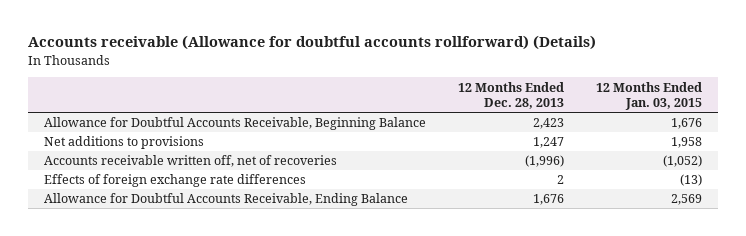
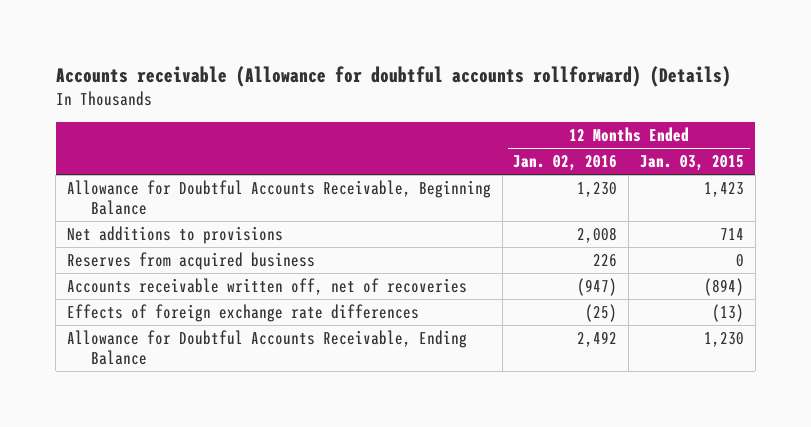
[457,81,564,110] 12 Months Ended Dec. 28, 2013 -> none
none -> [513,155,618,172] Jan. 02, 2016
[670,118,702,130] 1,676 -> [704,181,745,197] 1,423
[670,137,702,149] 1,958 -> [720,227,745,240] 714
none -> [66,251,315,270] Reserves from acquired business
[662,155,702,168] (1,052) -> [704,277,745,296] (894)
[670,194,702,206] 2,569 -> [704,331,745,347] 1,230

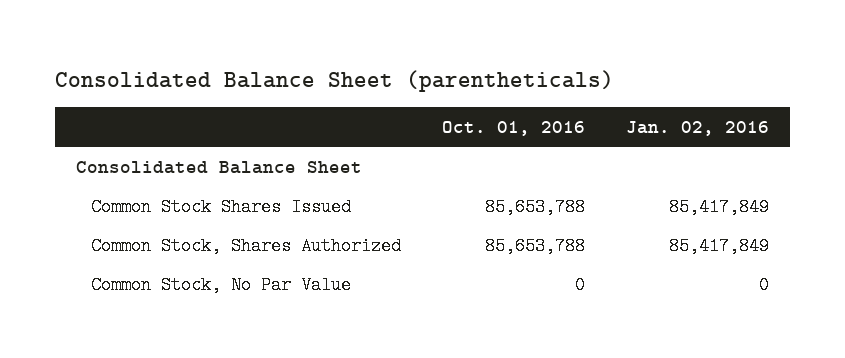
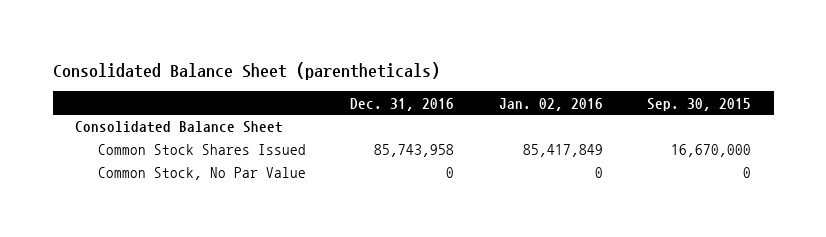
[442,120,586,136] Oct. 01, 2016 -> none
none -> [350,97,455,111] Dec. 31, 2016
none -> [647,97,752,111] Sep. 30, 2015
[91,236,402,255] Common Stock, Shares Authorized -> none

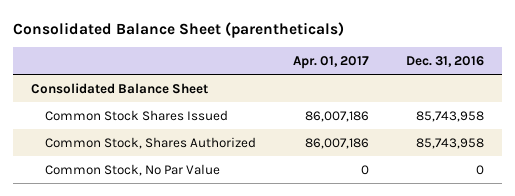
[498,97,603,111] Jan. 02, 2016 -> none
[647,97,752,111] Sep. 30, 2015 -> none
none -> [293,56,370,70] Apr. 01, 2017
none -> [45,136,257,149] Common Stock, Shares Authorized

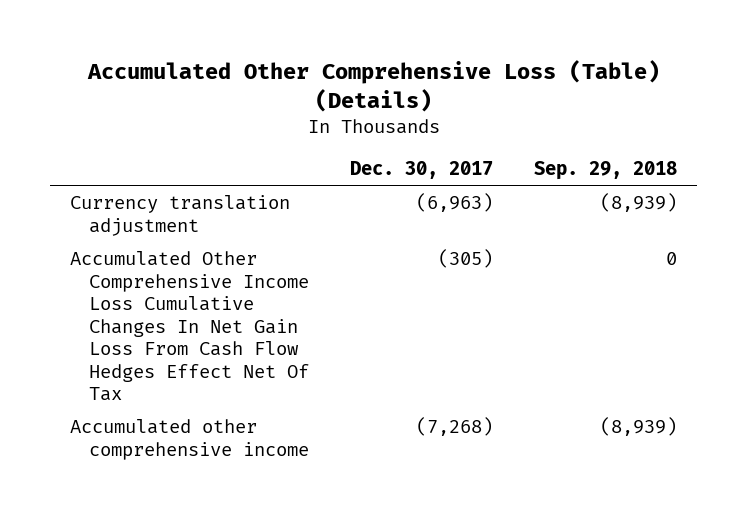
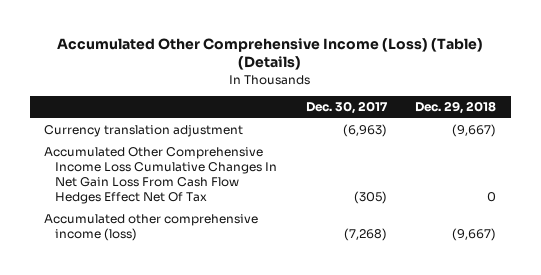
[86,59,660,112] Accumulated Other Comprehensive Loss (Table) (Details) -> [57,37,484,71] Accumulated Other Comprehensive Income (Loss) (Table) (Details)
[533,160,677,180] Sep. 29, 2018 -> none
none -> [415,101,497,115] Dec. 29, 2018
[70,419,310,460] Accumulated other comprehensive income -> [44,214,259,242] Accumulated other comprehensive income (loss)

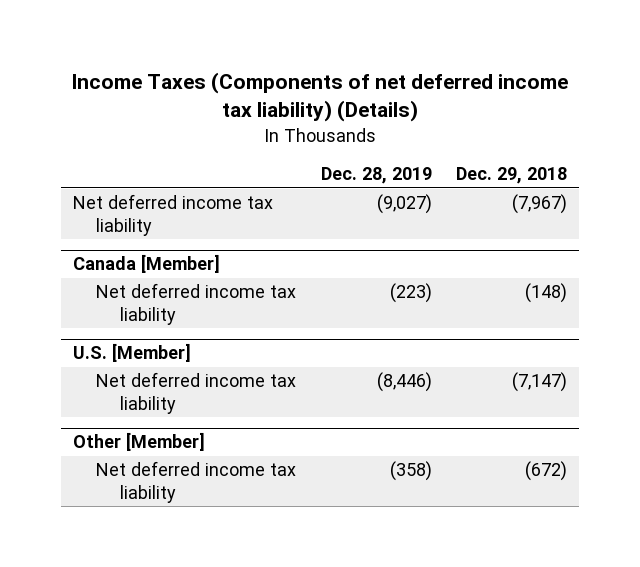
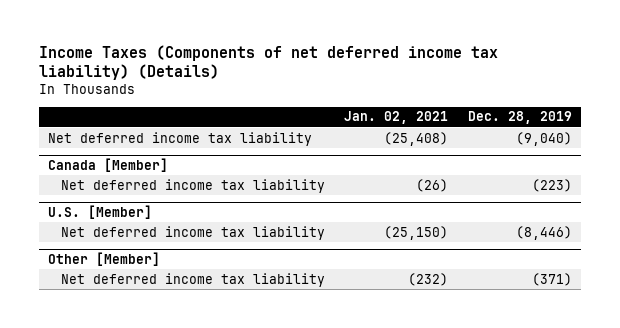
[456,167,568,185] Dec. 29, 2018 -> none
none -> [344,111,449,125] Jan. 02, 2021
[376,194,432,215] (9,027) -> [515,131,572,146] (9,040)
[389,461,432,482] (358) -> [531,272,572,286] (371)

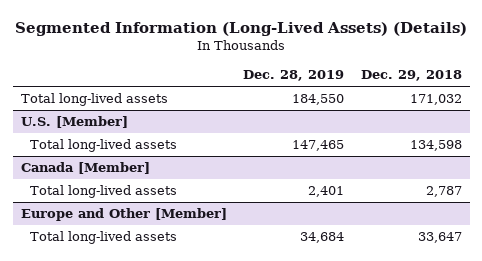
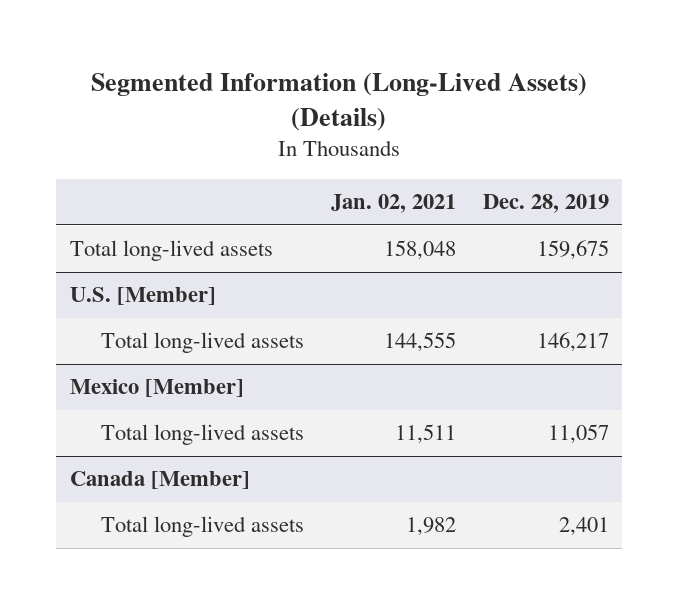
[360,70,462,82] Dec. 29, 2018 -> none
none -> [330,194,456,214] Jan. 02, 2021
[292,94,345,106] 184,550 -> [536,240,609,261] 159,675
[292,140,345,152] 147,465 -> [536,332,609,353] 146,217
none -> [69,379,244,398] Mexico [Member]
none -> [101,424,305,446] Total long-lived assets
[20,208,227,222] Europe and Other [Member] -> none
[30,231,178,245] Total long-lived assets -> none

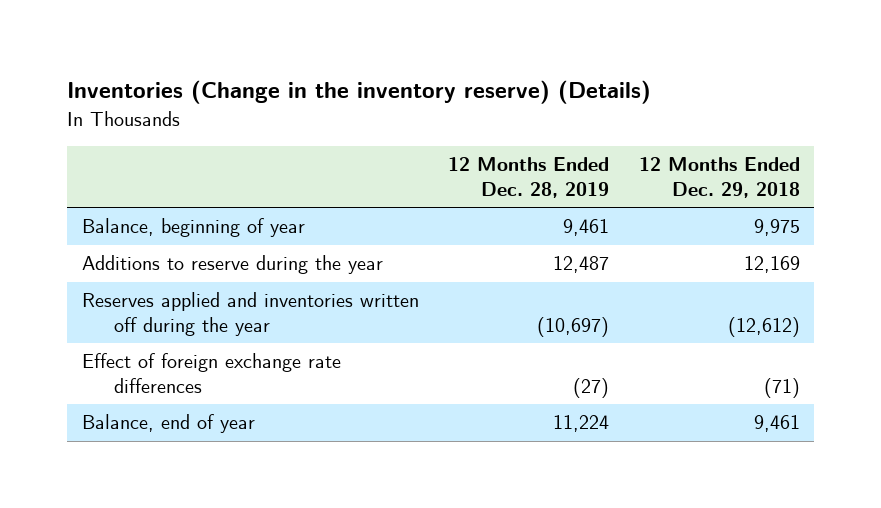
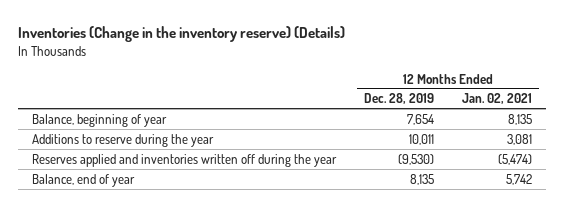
[638,157,800,199] 12 Months Ended Dec. 29, 2018 -> none
none -> [461,93,532,105] Jan. 02, 2021
[81,353,341,394] Effect of foreign exchange rate differences -> none
[563,219,610,237] 9,461 -> [406,113,434,125] 7,654
[553,256,610,274] 12,487 -> [408,133,434,145] 10,011
[537,317,610,338] (10,697) -> [397,153,434,165] (9,530)
[553,415,610,433] 11,224 -> [409,173,434,185] 8,135

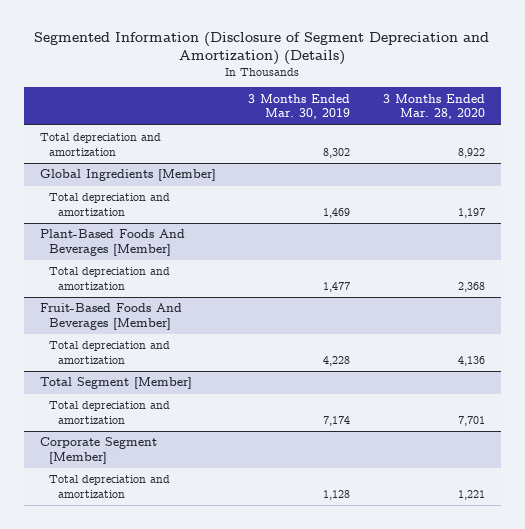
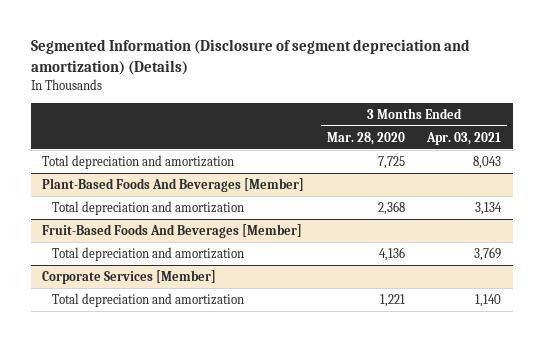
[34,32,490,66] Segmented Information (Disclosure of Segment Depreciation and Amortization) (Details) -> [30,39,470,75] Segmented Information (Disclosure of segment depreciation and amortization) (Details)
[248,93,351,120] 3 Months Ended Mar. 30, 2019 -> none
none -> [426,131,502,145] Apr. 03, 2021
[40,169,217,182] Global Ingredients [Member] -> none
[48,193,170,217] Total depreciation and amortization -> none
[457,148,485,159] 8,922 -> [377,155,405,169] 7,725
[40,377,193,390] Total Segment [Member] -> none
[48,401,170,425] Total depreciation and amortization -> none
[40,437,158,465] Corporate Segment [Member] -> [42,269,217,284] Corporate Services [Member]

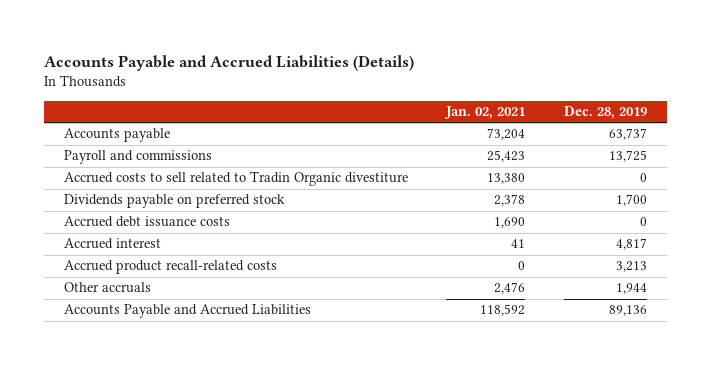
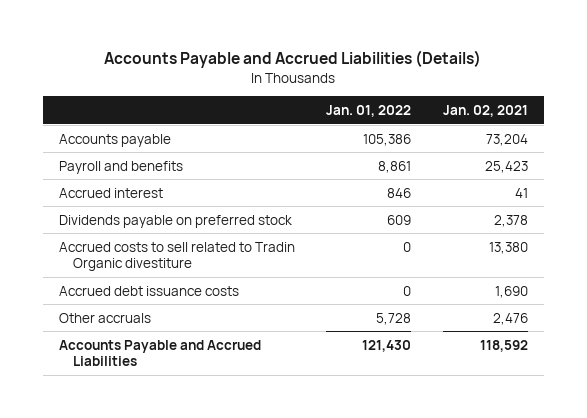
[564,105,648,119] Dec. 28, 2019 -> none
none -> [326,105,412,118] Jan. 01, 2022
[63,150,212,165] Payroll and commissions -> [58,160,183,174] Payroll and benefits
[63,238,161,250] Accrued interest -> [58,187,163,198] Accrued interest
[63,171,408,187] Accrued costs to sell related to Tradin Organic divestiture -> [58,241,295,272] Accrued costs to sell related to Tradin Organic divestiture
[63,260,277,275] Accrued product recall-related costs -> none

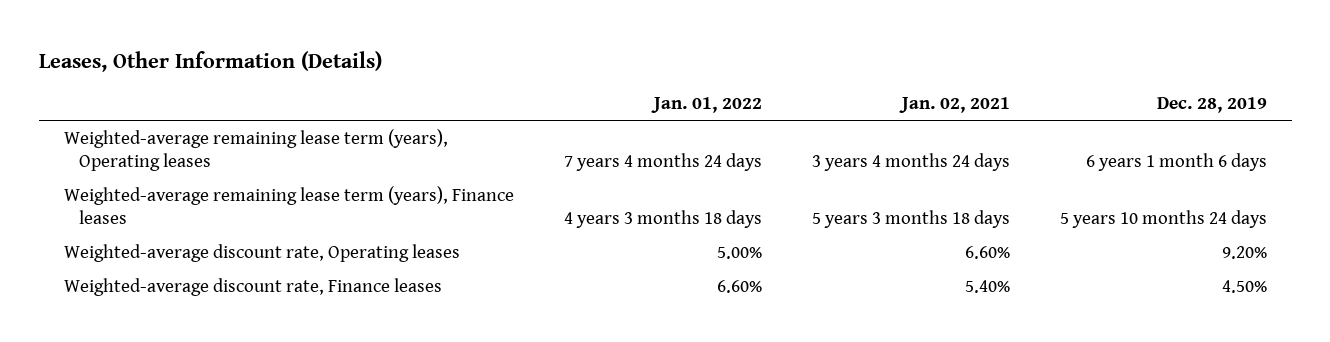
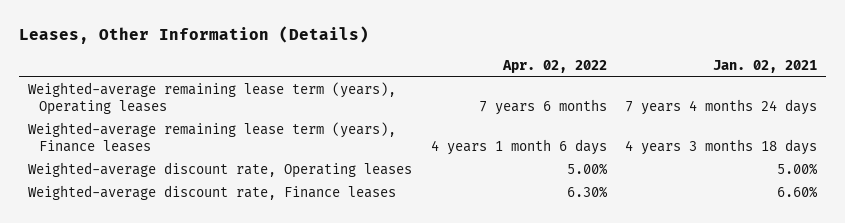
[650,97,762,114] Jan. 01, 2022 -> none
[1156,97,1267,114] Dec. 28, 2019 -> none
none -> [501,59,607,73] Apr. 02, 2022
[811,152,1010,171] 3 years 4 months 24 days -> [625,98,818,115] 7 years 4 months 24 days
[811,209,1010,228] 5 years 3 months 18 days -> [625,138,818,155] 4 years 3 months 18 days
[964,245,1010,259] 6.60% -> [777,163,819,176] 5.00%
[964,279,1010,293] 5.40% -> [777,186,819,199] 6.60%

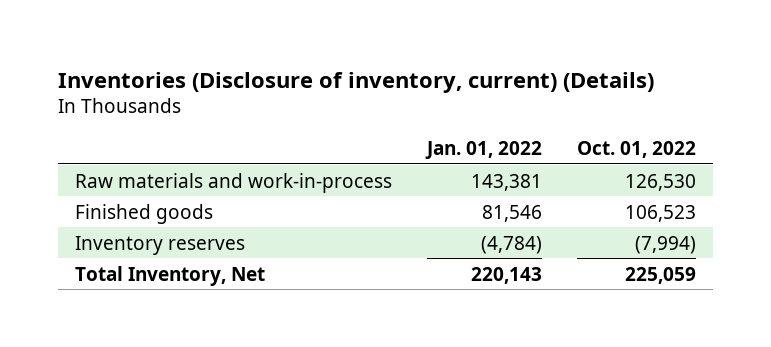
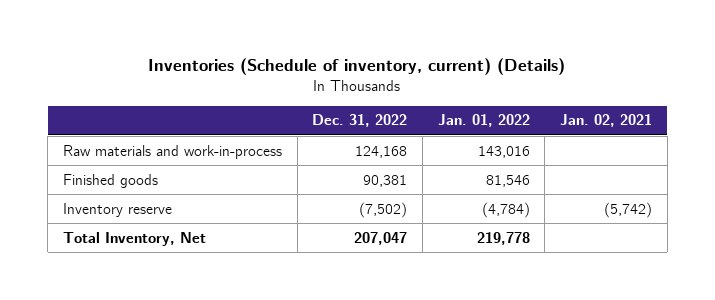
[57,71,654,93] Inventories (Disclosure of inventory, current) (Details) -> [148,57,566,75] Inventories (Schedule of inventory, current) (Details)
[576,140,696,158] Oct. 01, 2022 -> none
none -> [312,114,408,128] Dec. 31, 2022
none -> [560,114,653,128] Jan. 02, 2021
[470,173,542,191] 143,381 -> [477,145,530,158] 143,016
[75,235,246,255] Inventory reserves -> [62,202,172,217] Inventory reserve
[470,266,542,284] 220,143 -> [476,231,530,245] 219,778

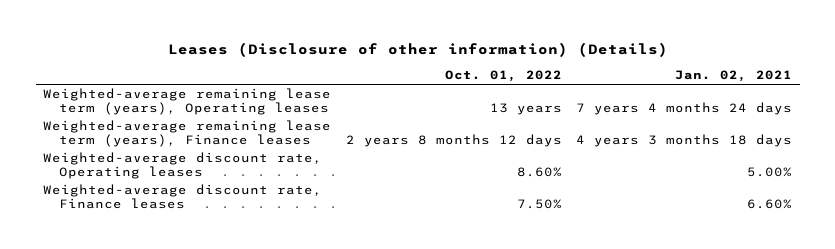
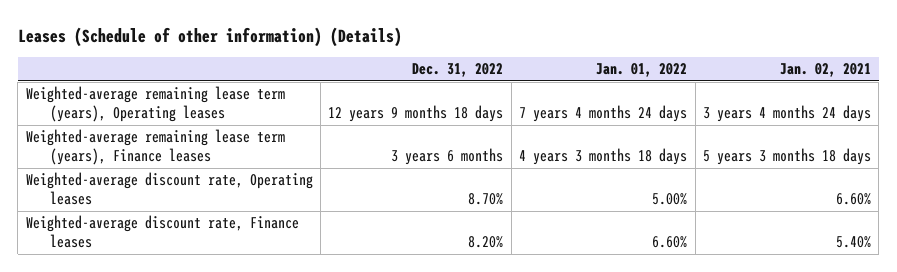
[167,42,668,58] Leases (Disclosure of other information) (Details) -> [17,26,402,47] Leases (Schedule of other information) (Details)
[444,70,562,83] Oct. 01, 2022 -> none
none -> [412,63,504,78] Dec. 31, 2022
none -> [596,63,688,78] Jan. 01, 2022
[576,101,793,115] 7 years 4 months 24 days -> [702,105,871,123] 3 years 4 months 24 days
[576,133,793,147] 4 years 3 months 18 days -> [702,148,871,166] 5 years 3 months 18 days
[747,166,793,177] 5.00% -> [835,193,871,206] 6.60%
[747,198,793,209] 6.60% -> [835,236,871,249] 5.40%

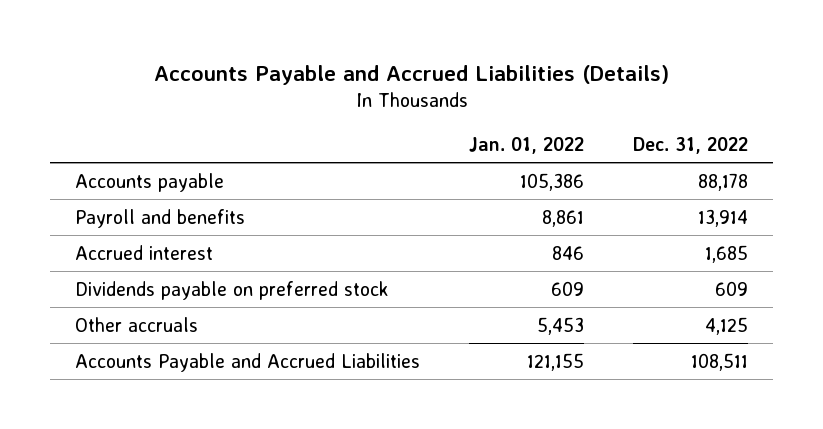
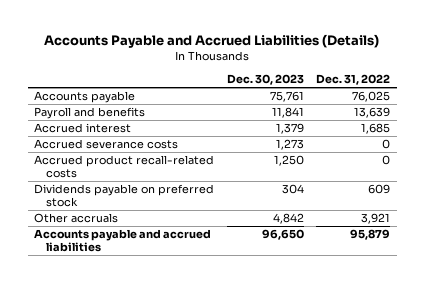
[469,137,585,155] Jan. 01, 2022 -> none
none -> [226,74,304,86] Dec. 30, 2023
[698,172,749,191] 88,178 -> [352,91,391,103] 76,025
[698,208,749,227] 13,914 -> [354,107,391,119] 13,639
none -> [33,139,178,150] Accrued severance costs
none -> [33,155,214,179] Accrued product recall-related costs
[705,316,749,335] 4,125 -> [361,213,391,225] 3,921
[74,352,420,372] Accounts Payable and Accrued Liabilities -> [33,229,211,253] Accounts payable and accrued liabilities
[691,352,749,371] 108,511 -> [350,229,391,241] 95,879

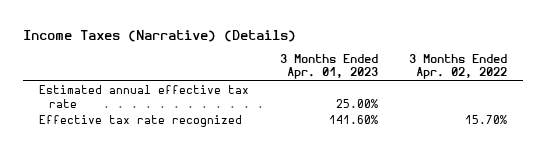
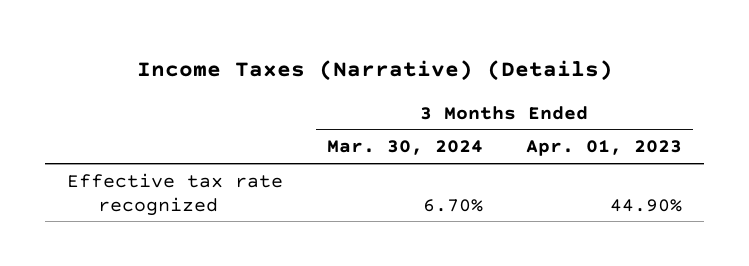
[409,54,508,80] 3 Months Ended Apr. 02, 2022 -> none
none -> [326,140,483,156] Mar. 30, 2024
[38,85,249,108] Estimated annual effective tax rate -> none
[328,115,378,125] 141.60% -> [610,198,683,212] 44.90%

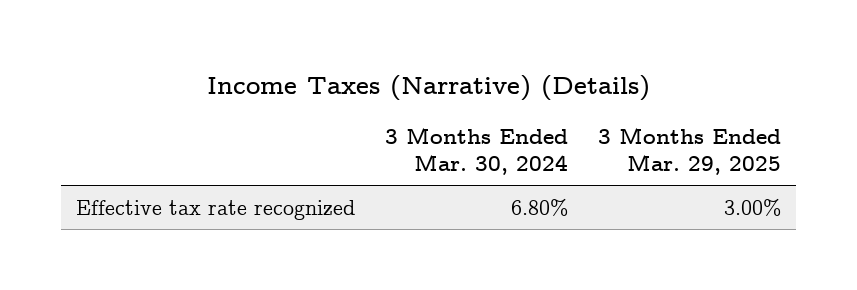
[526,140,683,157] Apr. 01, 2023 -> none
none -> [598,127,782,176] 3 Months Ended Mar. 29, 2025
[422,198,483,212] 6.70% -> [511,197,569,216] 6.80%

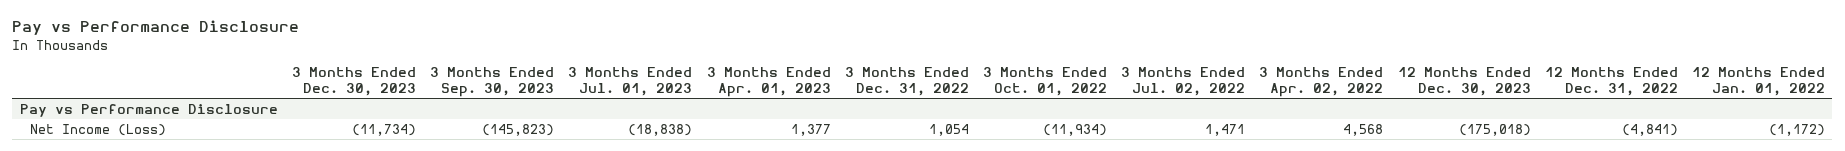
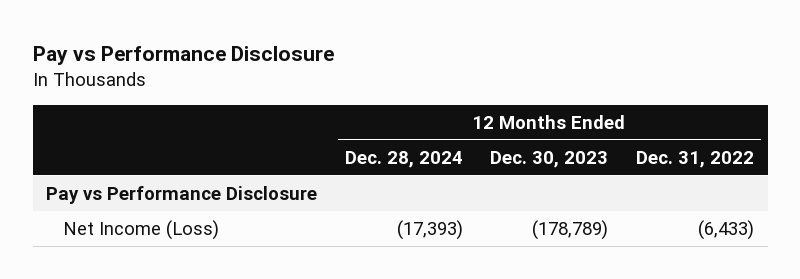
[291,67,416,96] 3 Months Ended Dec. 30, 2023 -> none
[430,67,555,97] 3 Months Ended Sep. 30, 2023 -> none
[568,67,693,96] 3 Months Ended Jul. 01, 2023 -> none
[706,67,831,97] 3 Months Ended Apr. 01, 2023 -> none
[844,67,969,96] 3 Months Ended Dec. 31, 2022 -> none
[982,67,1107,96] 3 Months Ended Oct. 01, 2022 -> none
[1121,67,1246,96] 3 Months Ended Jul. 02, 2022 -> none
[1259,67,1384,97] 3 Months Ended Apr. 02, 2022 -> none
[1692,67,1826,96] 12 Months Ended Jan. 01, 2022 -> none
none -> [344,150,463,168] Dec. 28, 2024
[1458,123,1531,136] (175,018) -> [532,220,609,241] (178,789)
[1621,123,1678,136] (4,841) -> [697,220,754,241] (6,433)

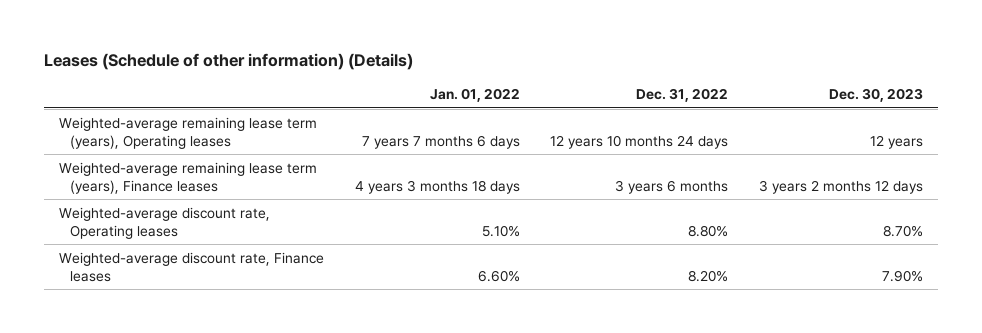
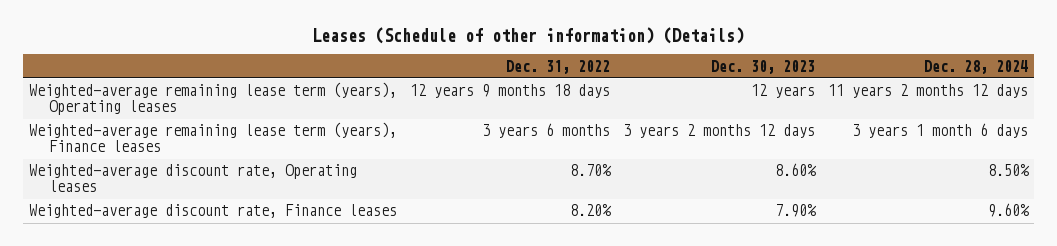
[429,87,520,102] Jan. 01, 2022 -> none
none -> [923,59,1028,74] Dec. 28, 2024
[550,134,729,149] 12 years 10 months 24 days -> [410,84,611,99] 12 years 9 months 18 days
[688,224,729,237] 8.80% -> [570,164,613,177] 8.70%
[882,224,923,237] 8.70% -> [774,163,817,177] 8.60%

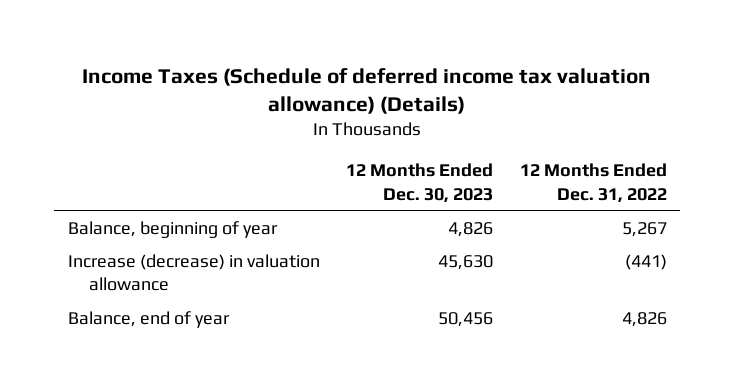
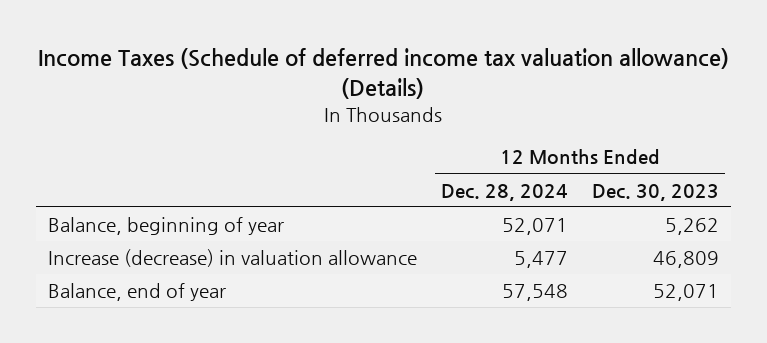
[519,162,667,203] 12 Months Ended Dec. 31, 2022 -> none
none -> [440,183,568,201] Dec. 28, 2024
[448,221,494,237] 4,826 -> [664,218,719,236] 5,262
[438,254,494,270] 45,630 -> [652,251,719,269] 46,809
[438,311,494,327] 50,456 -> [652,284,719,302] 52,071

